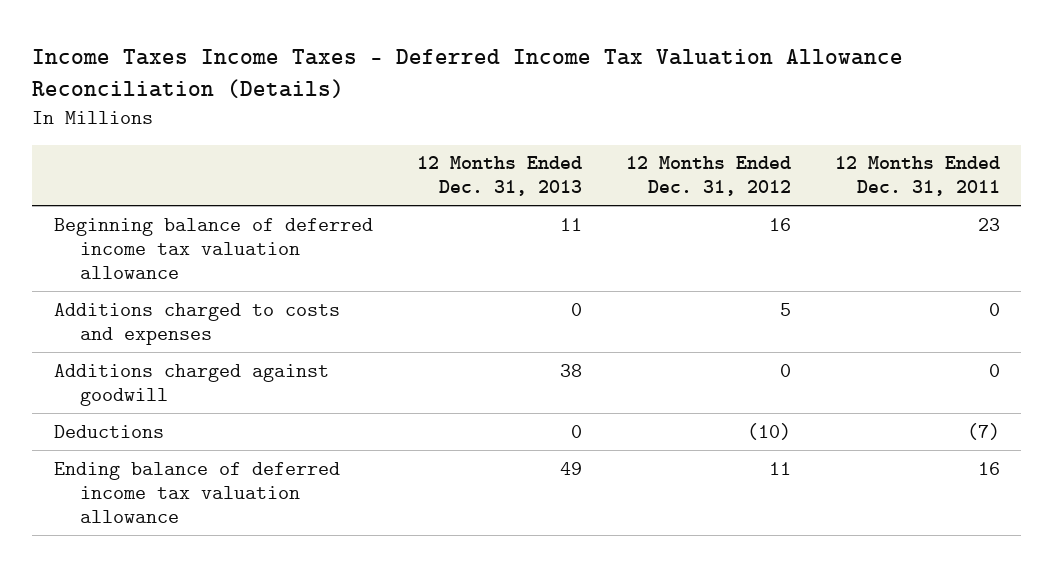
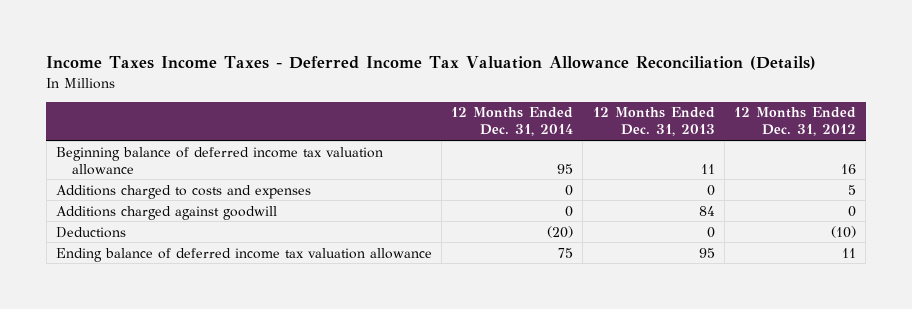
[834,156,1000,197] 12 Months Ended Dec. 31, 2011 -> none
none -> [451,107,574,137] 12 Months Ended Dec. 31, 2014
[559,363,582,377] 38 -> [698,205,715,216] 84
[559,461,582,475] 49 -> [698,247,715,258] 95

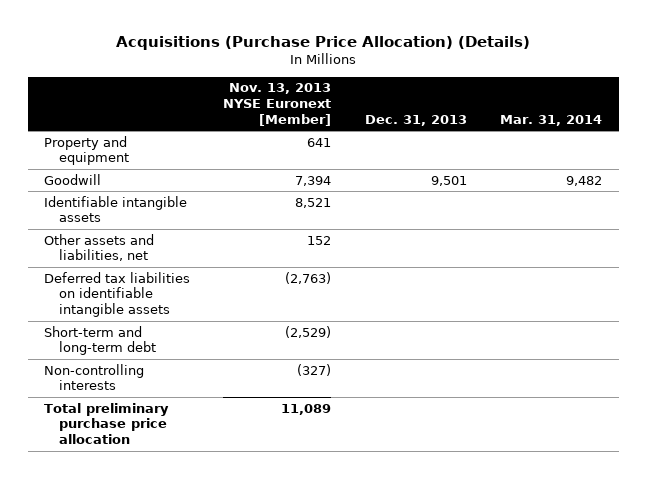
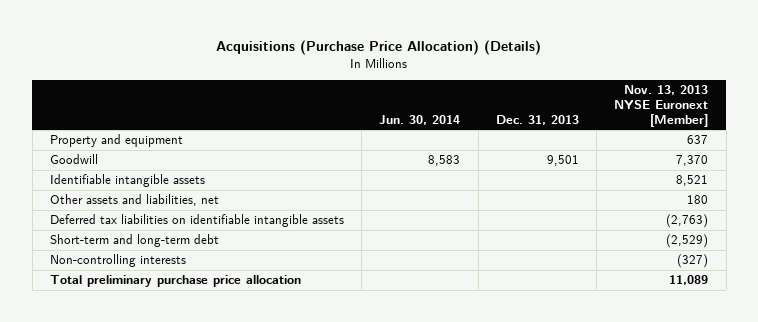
[499,115,602,127] Mar. 31, 2014 -> none
none -> [379,114,461,125] Jun. 30, 2014
[307,137,332,147] 641 -> [687,135,709,145] 637
[295,175,332,186] 7,394 -> [676,155,709,167] 7,370
[307,235,332,245] 152 -> [687,195,709,205] 180

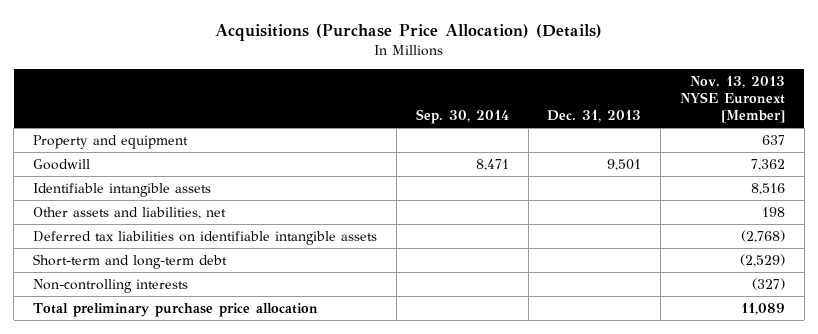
[379,114,461,125] Jun. 30, 2014 -> none
none -> [415,109,509,125] Sep. 30, 2014
[676,155,709,167] 7,370 -> [750,158,785,171] 7,362
[676,175,709,187] 8,521 -> [750,182,785,195] 8,516
[687,195,709,205] 180 -> [761,206,785,217] 198
[666,214,709,229] (2,763) -> [740,229,785,243] (2,768)

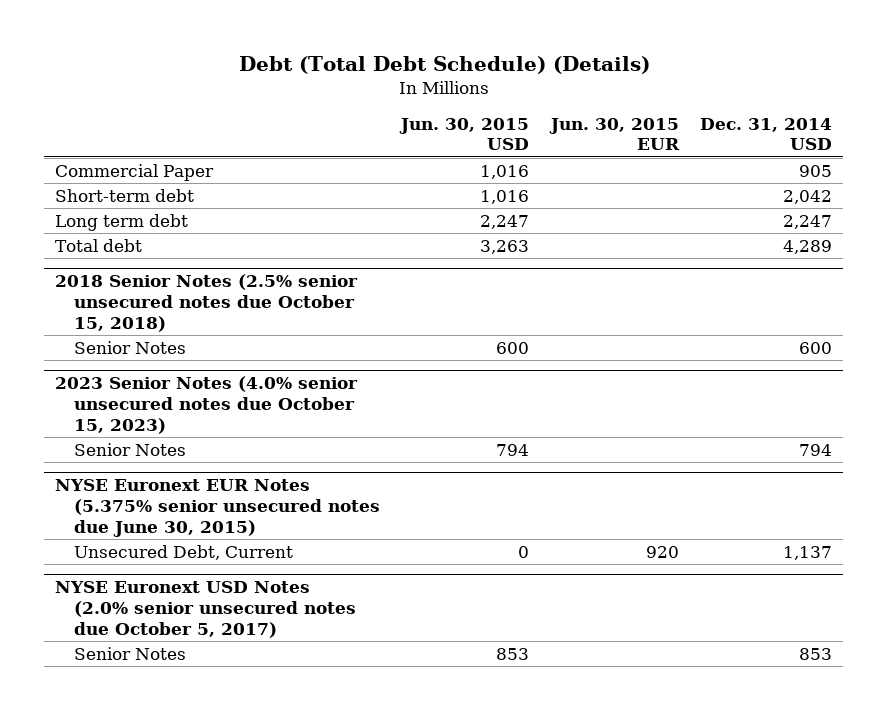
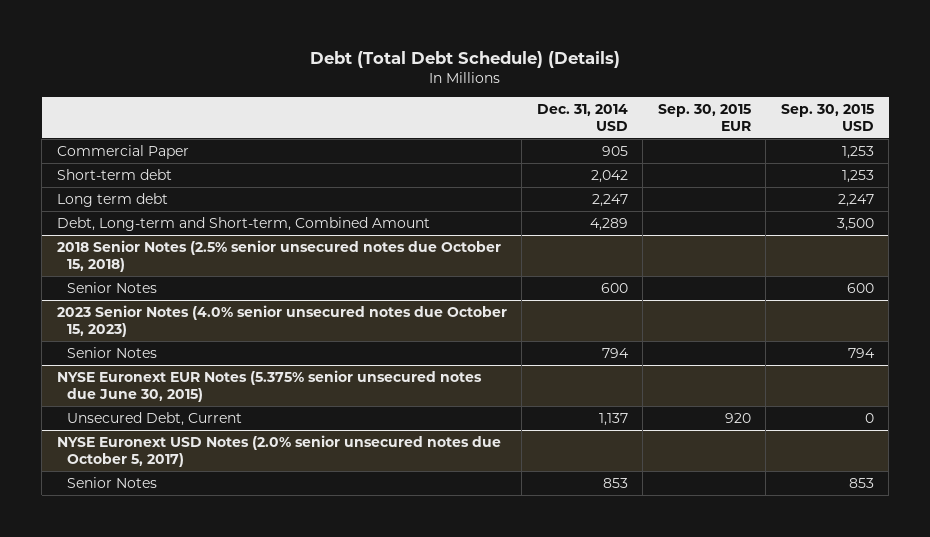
[399,117,530,151] Jun. 30, 2015 USD -> none
[548,117,680,151] Jun. 30, 2015 EUR -> none
none -> [657,104,751,131] Sep. 30, 2015 EUR
none -> [780,104,874,131] Sep. 30, 2015 USD
[55,238,143,252] Total debt -> [56,217,430,232] Debt, Long-term and Short-term, Combined Amount

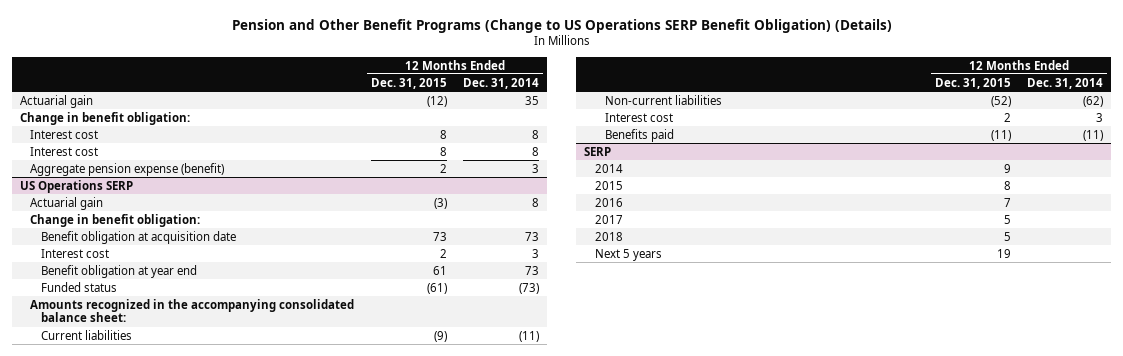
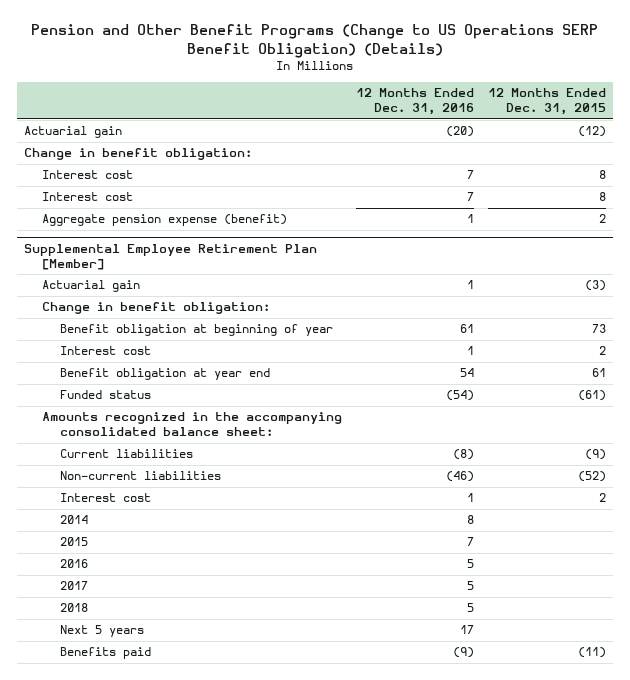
[462,77,539,89] Dec. 31, 2014 -> none
none -> [356,88,475,116] 12 Months Ended Dec. 31, 2016
[19,179,133,193] US Operations SERP -> none
none -> [23,243,317,270] Supplemental Employee Retirement Plan [Member]
[41,230,237,244] Benefit obligation at acquisition date -> [60,324,334,337] Benefit obligation at beginning of year
none -> [60,515,89,525] 2014
none -> [60,537,89,547] 2015
none -> [60,559,89,569] 2016
none -> [60,581,89,591] 2017
none -> [60,603,89,613] 2018
none -> [60,625,145,638] Next 5 years
[584,146,612,156] SERP -> none
[594,163,623,173] 2014 -> none
[594,180,623,190] 2015 -> none
[594,197,623,207] 2016 -> none
[594,214,623,224] 2017 -> none
[594,231,623,241] 2018 -> none
[594,248,662,261] Next 5 years -> none

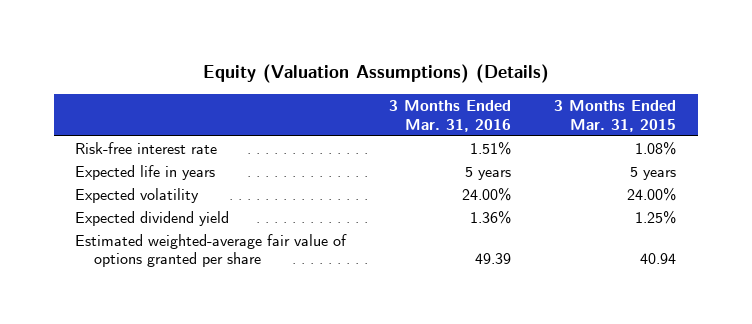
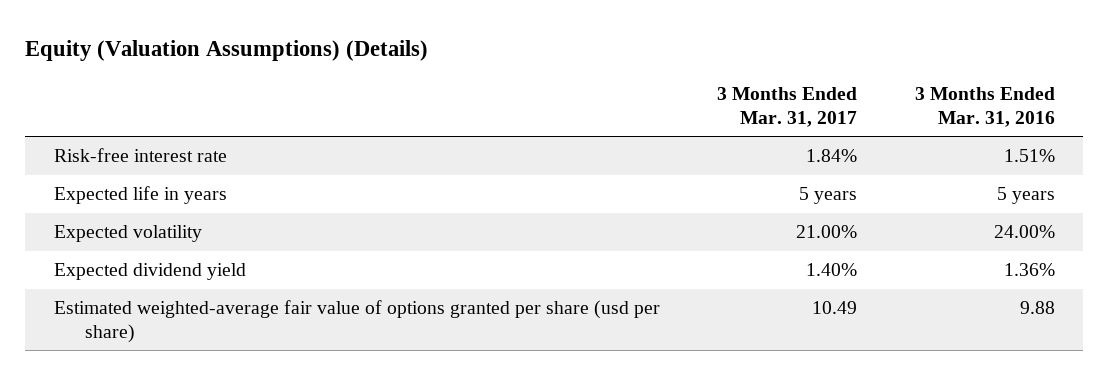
[554,100,677,132] 3 Months Ended Mar. 31, 2015 -> none
none -> [717,87,858,127] 3 Months Ended Mar. 31, 2017
[75,234,348,268] Estimated weighted-average fair value of options granted per share -> [53,300,660,343] Estimated weighted-average fair value of options granted per share (usd per share)
[475,253,512,265] 49.39 -> [1019,301,1055,315] 9.88

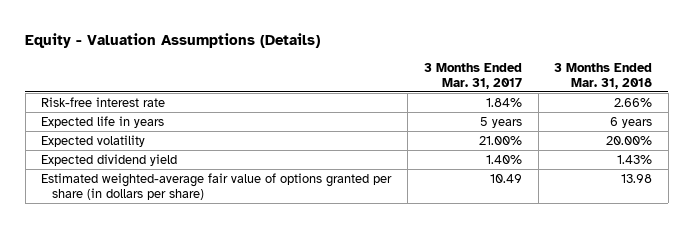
[25,39,429,61] Equity (Valuation Assumptions) (Details) -> [25,32,321,48] Equity - Valuation Assumptions (Details)
[914,87,1055,127] 3 Months Ended Mar. 31, 2016 -> none
none -> [554,62,653,89] 3 Months Ended Mar. 31, 2018
[53,300,660,343] Estimated weighted-average fair value of options granted per share (usd per share) -> [41,172,393,201] Estimated weighted-average fair value of options granted per share (in dollars per share)

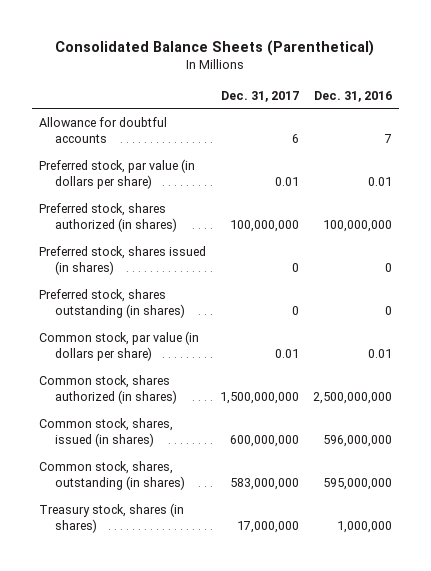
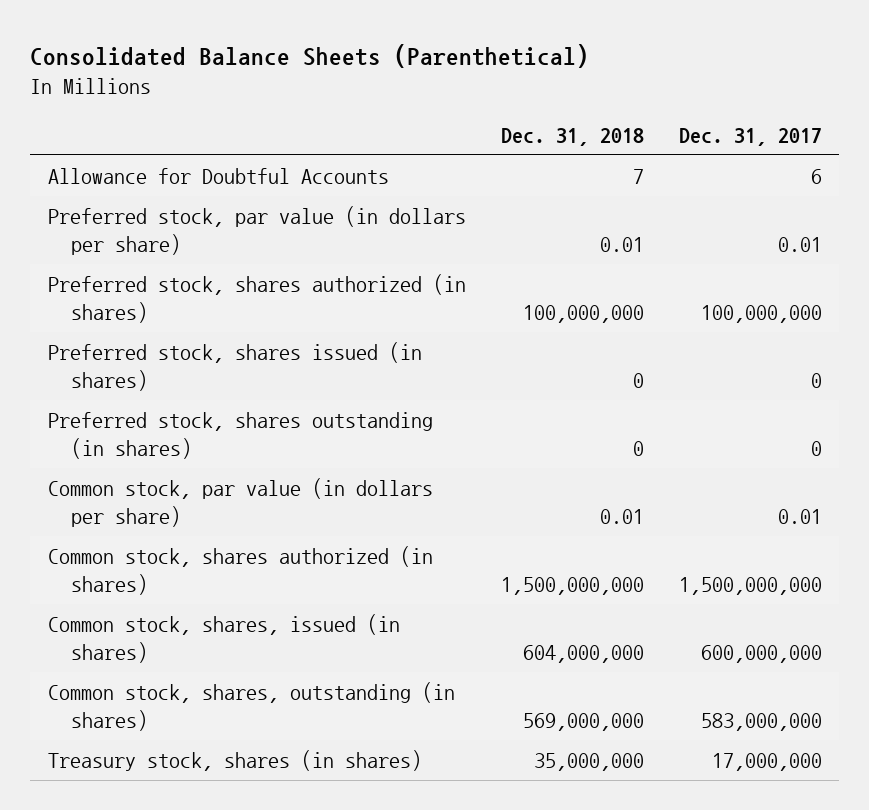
[313,90,392,102] Dec. 31, 2016 -> none
none -> [500,127,644,146] Dec. 31, 2018
[39,116,168,144] Allowance for doubtful accounts -> [47,167,389,184] Allowance for Doubtful Accounts

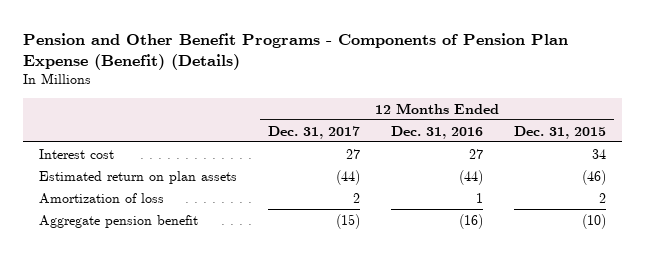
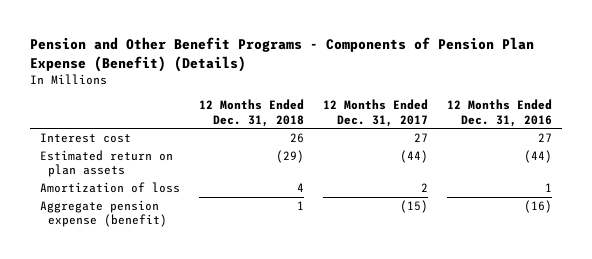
[513,125,606,139] Dec. 31, 2015 -> none
none -> [198,99,304,127] 12 Months Ended Dec. 31, 2018
[38,214,198,228] Aggregate pension benefit -> [39,200,168,228] Aggregate pension expense (benefit)

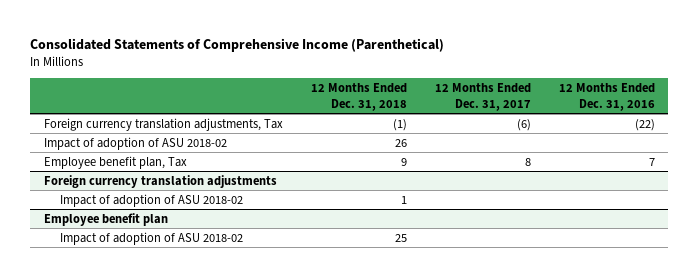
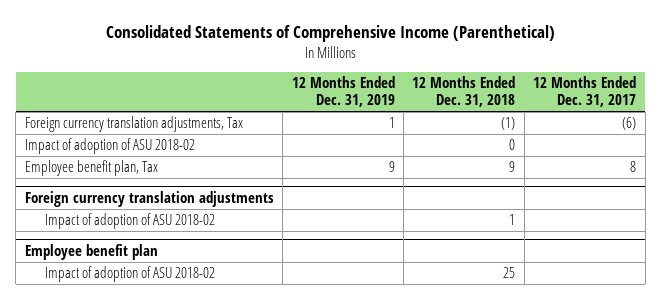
[558,82,655,111] 12 Months Ended Dec. 31, 2016 -> none
none -> [291,76,395,108] 12 Months Ended Dec. 31, 2019
[395,138,408,147] 26 -> [509,139,516,151] 0

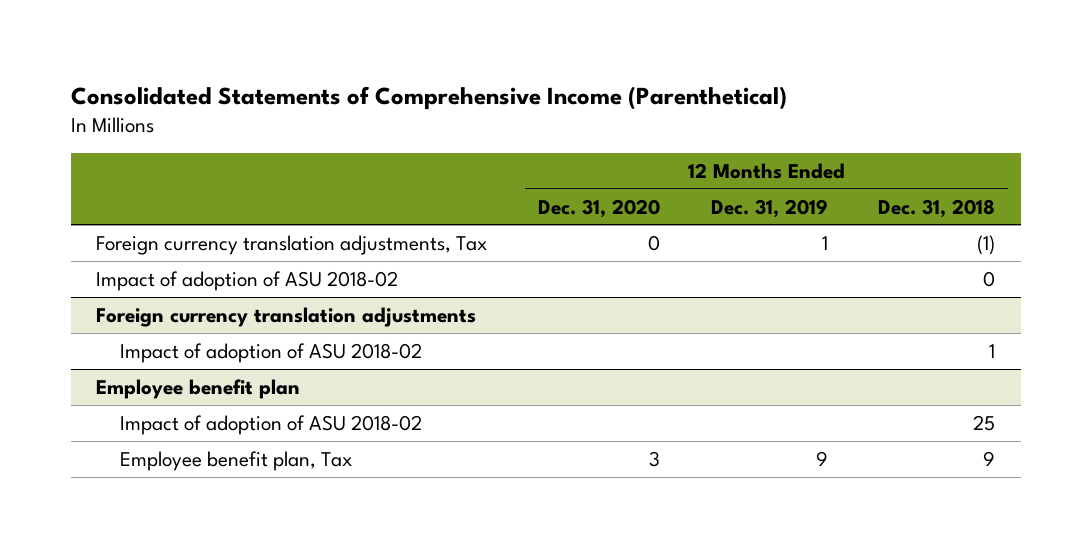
[533,76,637,108] 12 Months Ended Dec. 31, 2017 -> none
none -> [537,198,660,218] Dec. 31, 2020
[24,160,158,177] Employee benefit plan, Tax -> none
none -> [120,450,353,471] Employee benefit plan, Tax

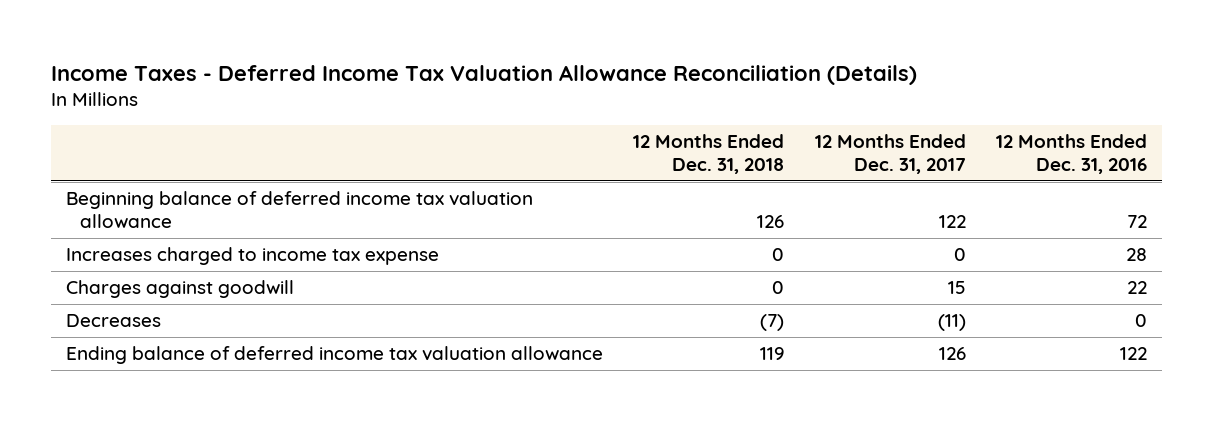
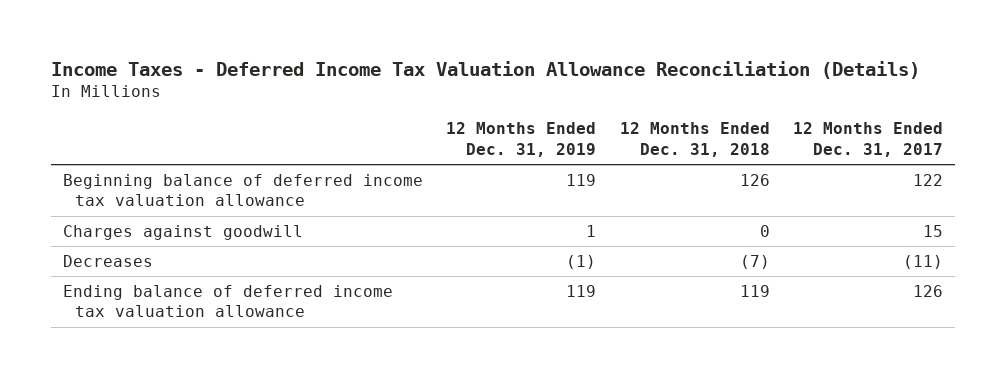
[995,134,1147,175] 12 Months Ended Dec. 31, 2016 -> none
none -> [446,122,597,157] 12 Months Ended Dec. 31, 2019
[66,247,440,266] Increases charged to income tax expense -> none

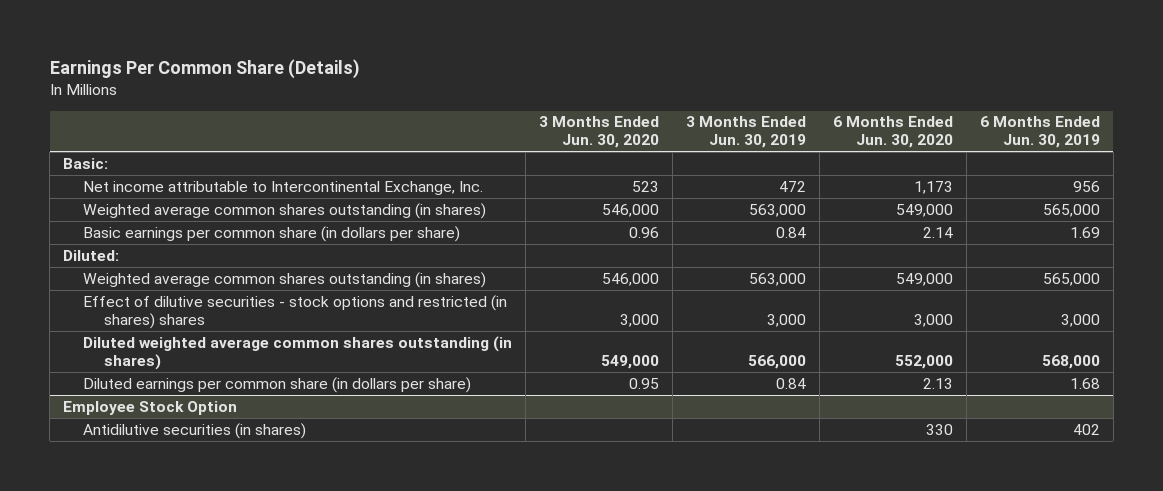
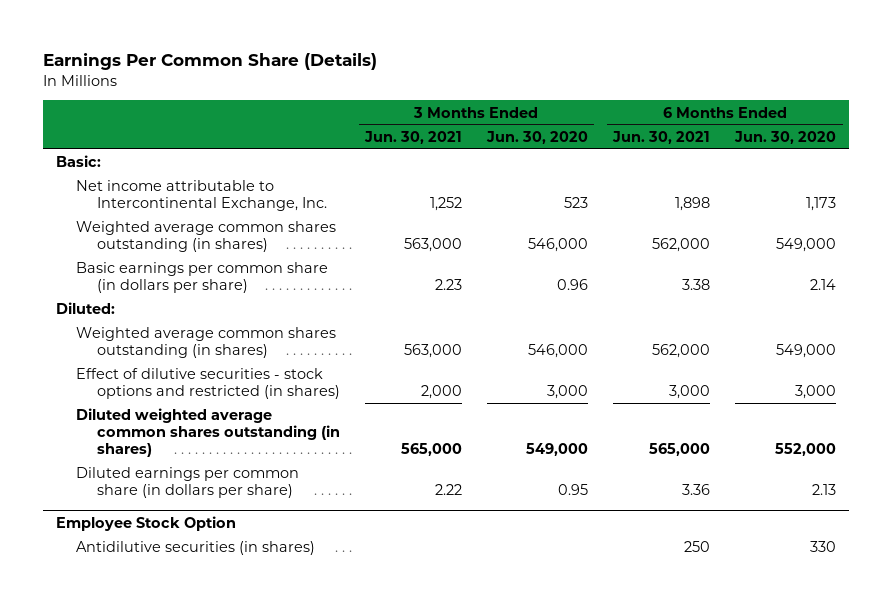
[686,116,807,149] 3 Months Ended Jun. 30, 2019 -> none
[979,116,1100,149] 6 Months Ended Jun. 30, 2019 -> none
none -> [363,130,462,144] Jun. 30, 2021
none -> [612,130,711,144] Jun. 30, 2021
[83,294,508,329] Effect of dilutive securities - stock options and restricted (in shares) shares -> [76,368,340,400] Effect of dilutive securities - stock options and restricted (in shares)

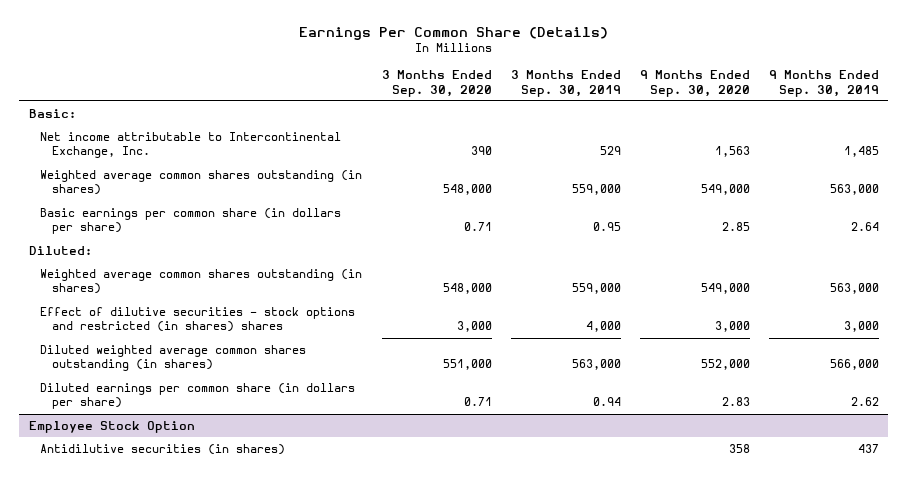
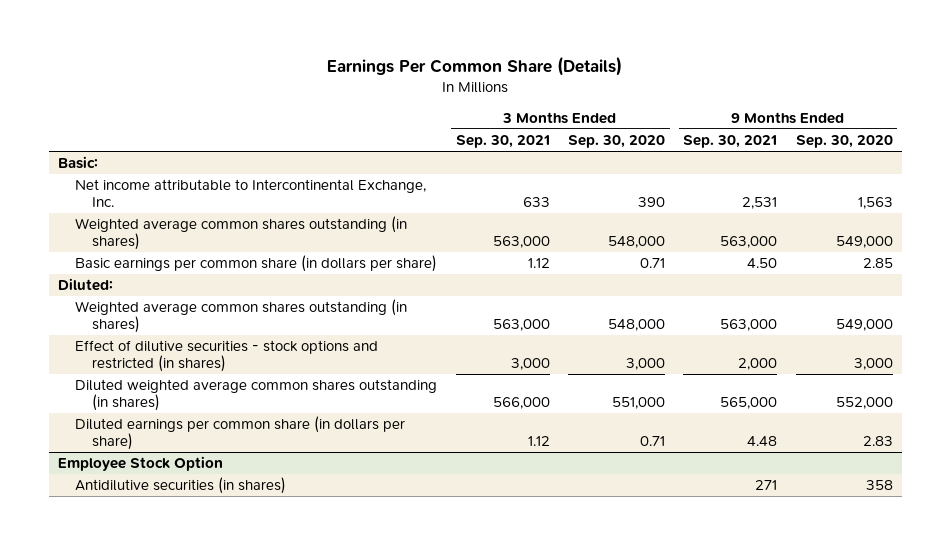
[510,70,621,97] 3 Months Ended Sep. 30, 2019 -> none
[768,70,879,97] 9 Months Ended Sep. 30, 2019 -> none
none -> [455,135,550,149] Sep. 30, 2021
none -> [683,135,778,149] Sep. 30, 2021
[40,306,356,333] Effect of dilutive securities - stock options and restricted (in shares) shares -> [75,340,379,373] Effect of dilutive securities - stock options and restricted (in shares)

